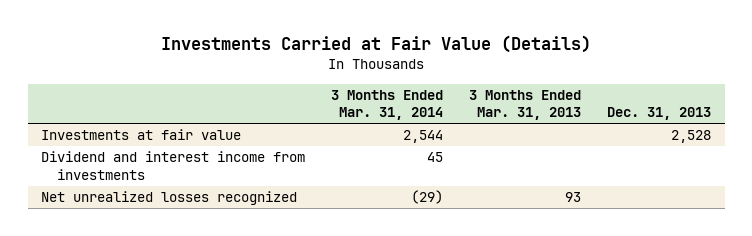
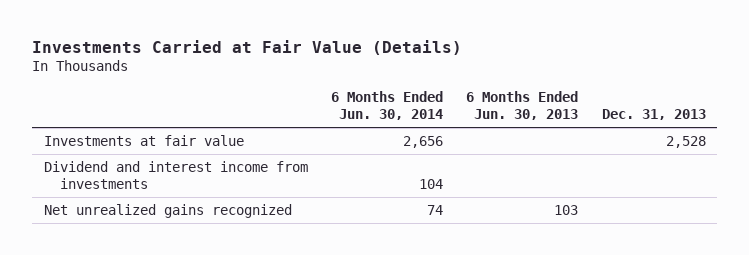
[331,89,444,121] 3 Months Ended Mar. 31, 2014 -> none
[469,89,582,121] 3 Months Ended Mar. 31, 2013 -> none
none -> [331,90,444,121] 6 Months Ended Jun. 30, 2014
none -> [466,90,579,121] 6 Months Ended Jun. 30, 2013
[41,191,298,206] Net unrealized losses recognized -> [43,203,292,218] Net unrealized gains recognized

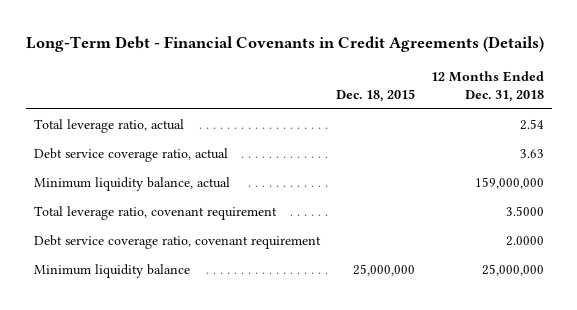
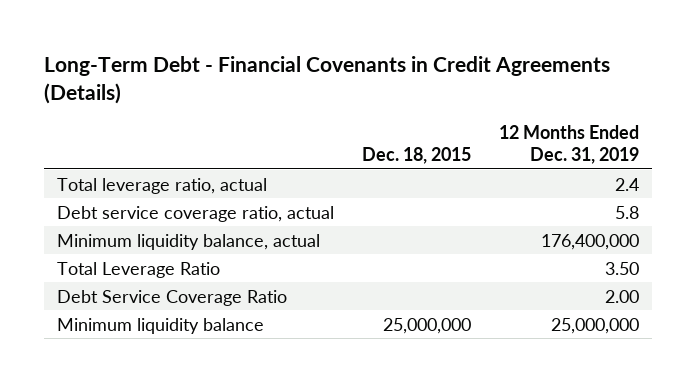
[430,70,544,102] 12 Months Ended Dec. 31, 2018 -> none
none -> [498,124,639,165] 12 Months Ended Dec. 31, 2019
[33,205,277,220] Total leverage ratio, covenant requirement -> [57,261,221,278] Total Leverage Ratio
[33,234,321,249] Debt service coverage ratio, covenant requirement -> [57,289,288,306] Debt Service Coverage Ratio

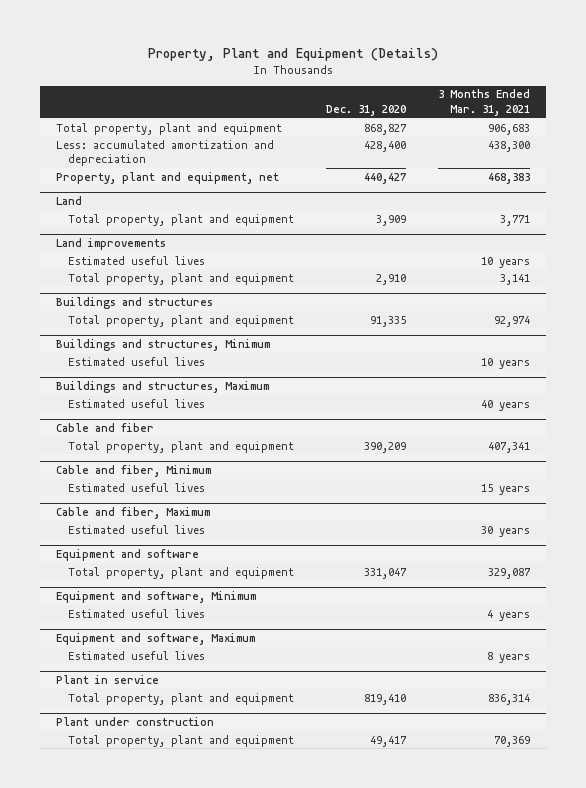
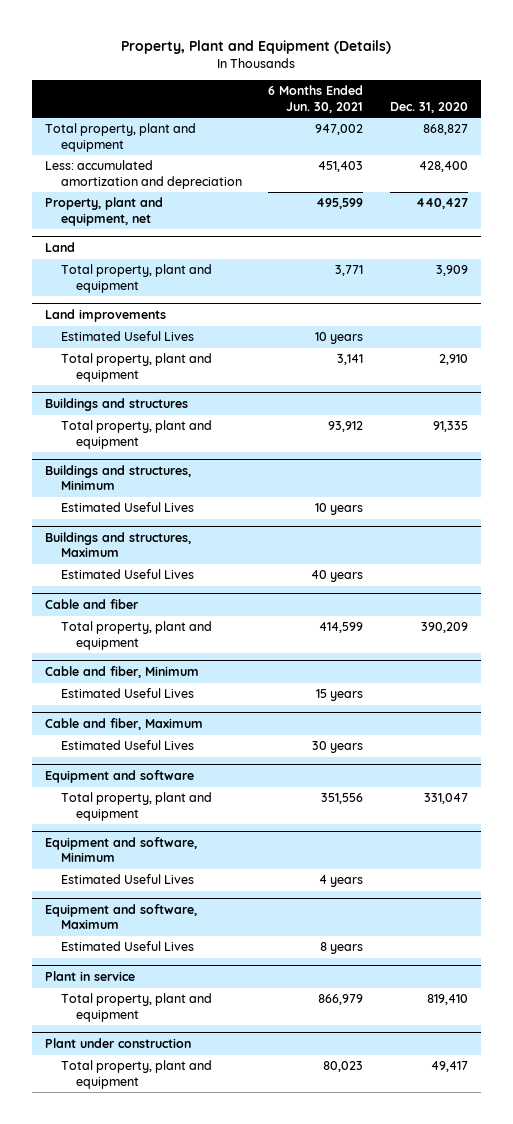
[438,89,531,116] 3 Months Ended Mar. 31, 2021 -> none
none -> [268,85,364,113] 6 Months Ended Jun. 30, 2021
[68,255,206,265] Estimated useful lives -> [60,331,194,342] Estimated Useful Lives
[68,356,206,366] Estimated useful lives -> [60,502,194,513] Estimated Useful Lives
[68,398,206,408] Estimated useful lives -> [60,569,194,580] Estimated Useful Lives
[68,482,206,492] Estimated useful lives -> [60,688,194,699] Estimated Useful Lives
[68,524,206,534] Estimated useful lives -> [60,740,194,751] Estimated Useful Lives
[68,608,206,618] Estimated useful lives -> [60,874,194,885] Estimated Useful Lives
[68,650,206,660] Estimated useful lives -> [60,941,194,952] Estimated Useful Lives

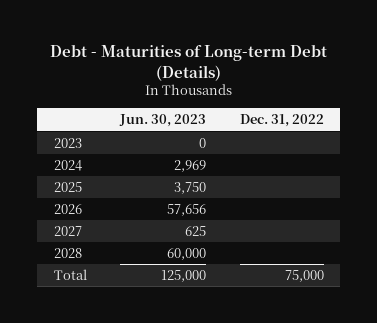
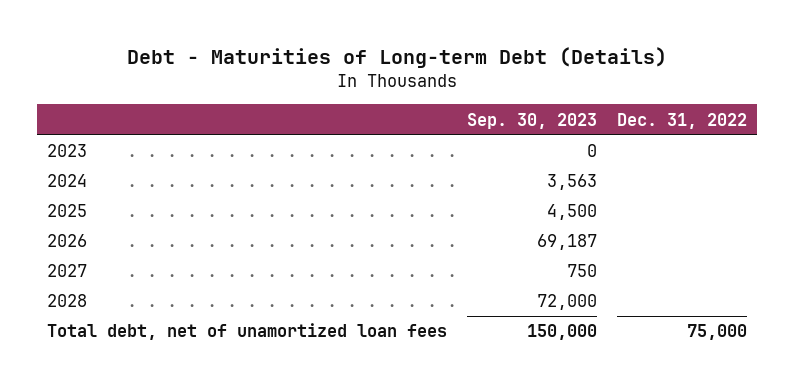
[119,114,207,128] Jun. 30, 2023 -> none
none -> [466,112,597,129] Sep. 30, 2023
[53,269,87,281] Total -> none
none -> [47,323,448,341] Total debt, net of unamortized loan fees

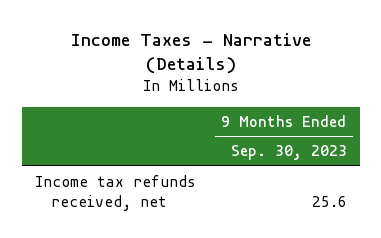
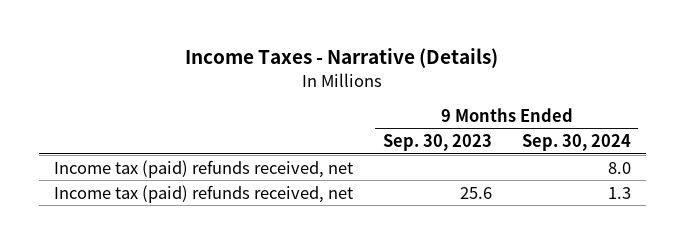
none -> [521,134,631,152] Sep. 30, 2024
none -> [53,159,353,178] Income tax (paid) refunds received, net
[34,175,196,211] Income tax refunds received, net -> [53,184,353,203] Income tax (paid) refunds received, net

